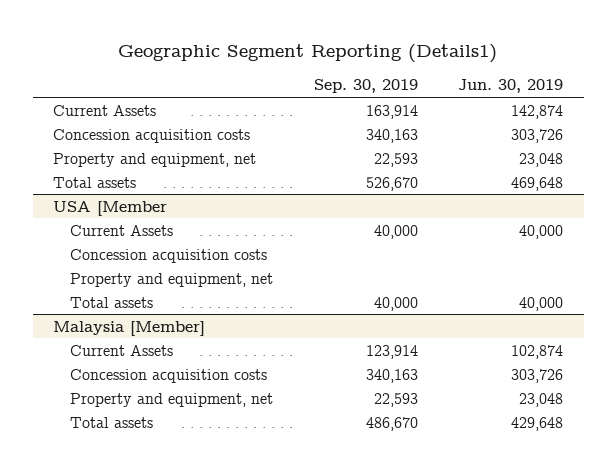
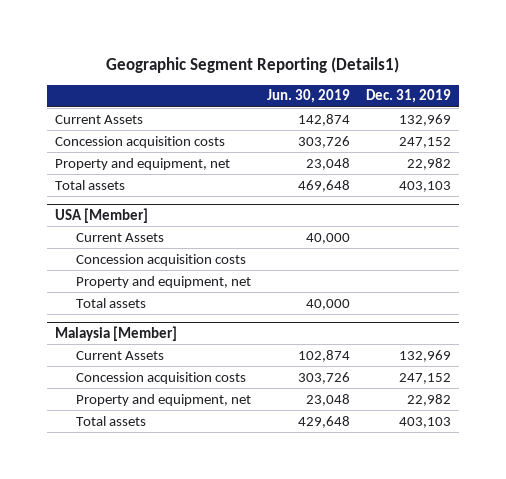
[313,79,418,94] Sep. 30, 2019 -> none
none -> [365,89,451,104] Dec. 31, 2019
[53,200,168,216] USA [Member -> [55,208,149,224] USA [Member]

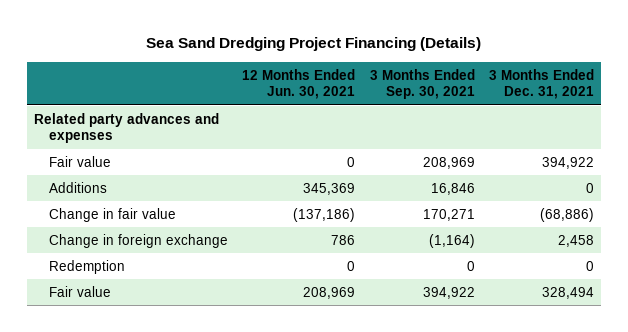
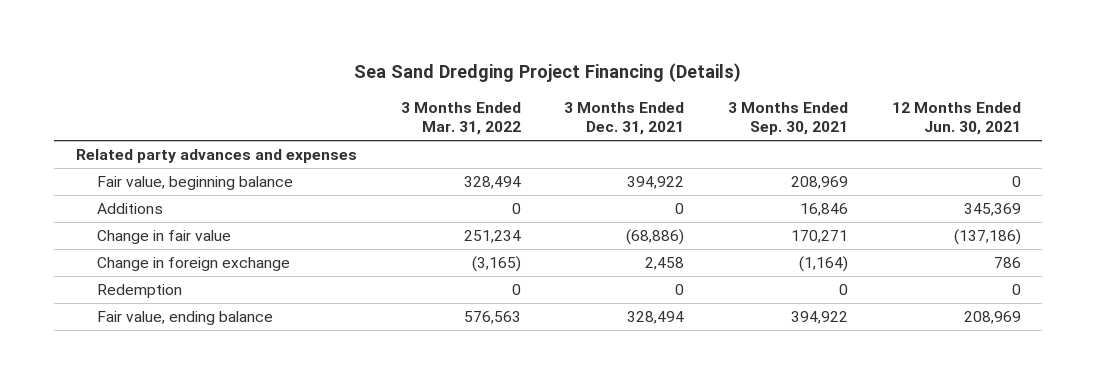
none -> [400,101,521,136] 3 Months Ended Mar. 31, 2022
[48,155,111,167] Fair value -> [97,175,294,190] Fair value, beginning balance
[48,285,111,297] Fair value -> [97,310,274,325] Fair value, ending balance

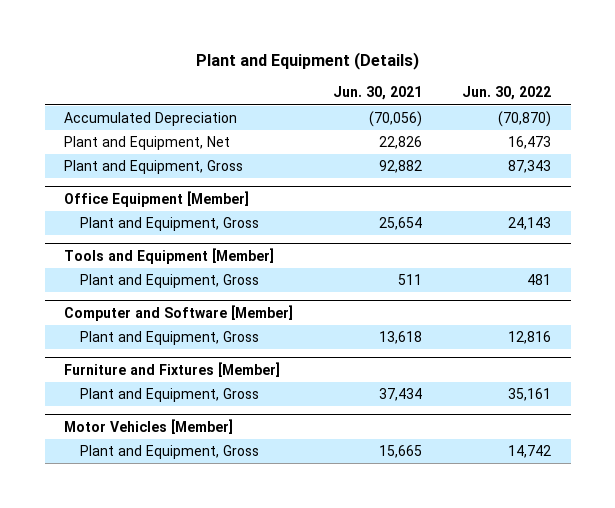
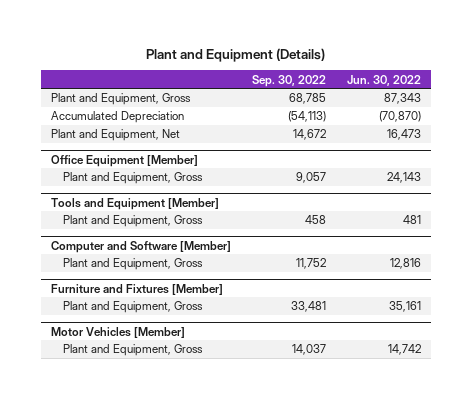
[333,86,423,101] Jun. 30, 2021 -> none
none -> [251,74,326,87] Sep. 30, 2022
[64,160,244,175] Plant and Equipment, Gross -> [51,93,192,106] Plant and Equipment, Gross

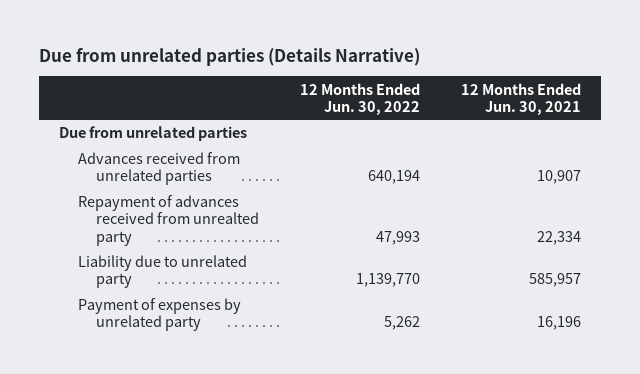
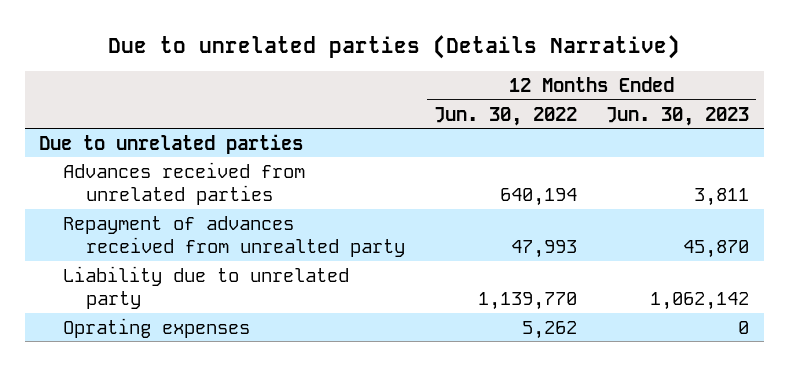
[38,47,420,66] Due from unrelated parties (Details Narrative) -> [108,35,681,60] Due to unrelated parties (Details Narrative)
[460,82,581,115] 12 Months Ended Jun. 30, 2021 -> none
none -> [606,106,750,126] Jun. 30, 2023
[59,126,248,142] Due from unrelated parties -> [39,133,304,154] Due to unrelated parties
[77,298,241,332] Payment of expenses by unrelated party -> [62,317,250,338] Oprating expenses

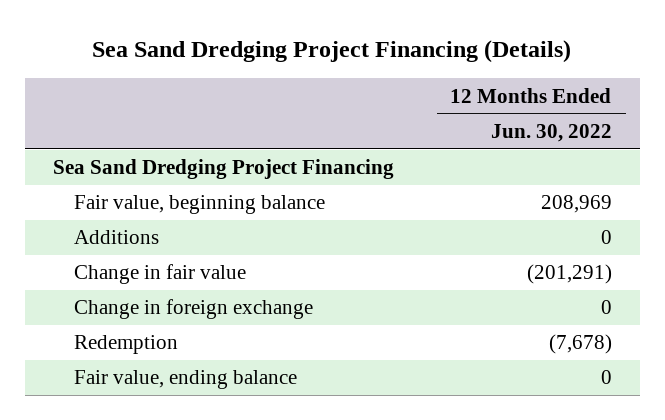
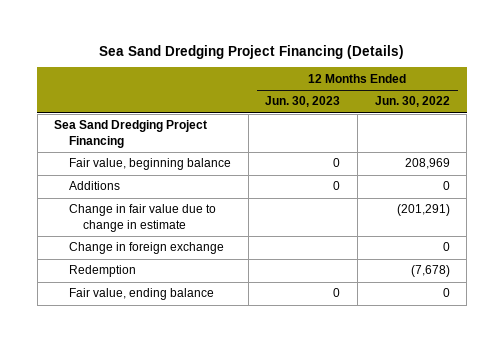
none -> [265,96,341,108] Jun. 30, 2023
[74,264,247,285] Change in fair value -> [68,204,216,232] Change in fair value due to change in estimate

